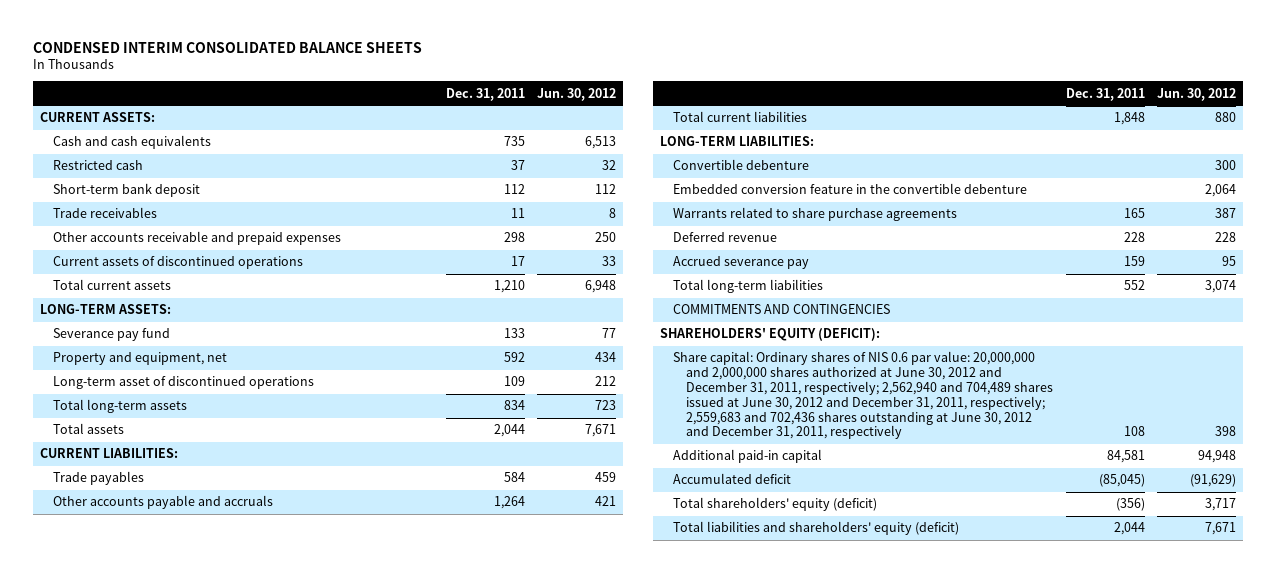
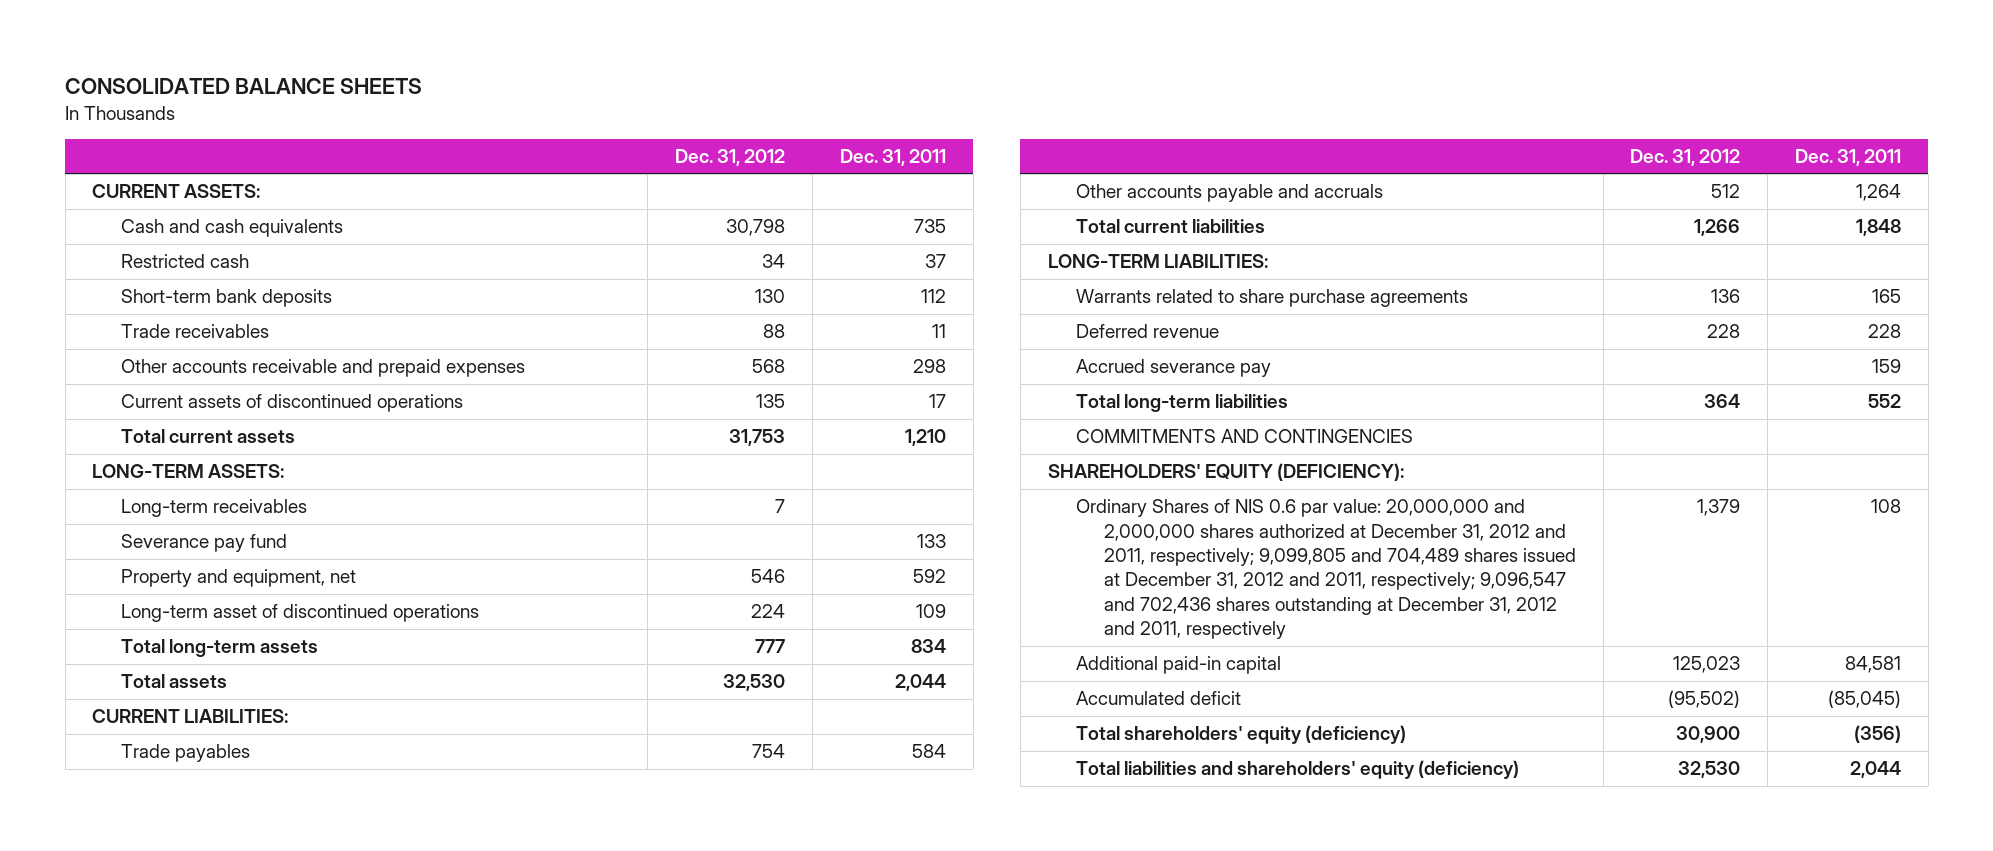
[33,41,423,53] CONDENSED INTERIM CONSOLIDATED BALANCE SHEETS -> [65,78,423,95] CONSOLIDATED BALANCE SHEETS
[537,87,617,101] Jun. 30, 2012 -> none
none -> [675,148,786,166] Dec. 31, 2012
[52,183,200,198] Short-term bank deposit -> [120,289,332,308] Short-term bank deposits
none -> [120,499,307,518] Long-term receivables
[672,159,809,171] Convertible debenture -> none
[672,183,1027,195] Embedded conversion feature in the convertible debenture -> none
[659,328,880,342] SHAREHOLDERS' EQUITY (DEFICIT): -> [1047,463,1404,482] SHAREHOLDERS' EQUITY (DEFICIENCY):
[672,351,1053,440] Share capital: Ordinary shares of NIS 0.6 par value: 20,000,000 and 2,000,000 shares authorized at June 30, 2012 and December 31, 2011, respectively; 2,562,940 and 704,489 shares issued at June 30, 2012 and December 31, 2011, respectively; 2,559,683 and 702,436 shares outstanding at June 30, 2012 and December 31, 2011, respectively -> [1075,499,1576,640] Ordinary Shares of NIS 0.6 par value: 20,000,000 and 2,000,000 shares authorized at December 31, 2012 and 2011, respectively; 9,099,805 and 704,489 shares issued at December 31, 2012 and 2011, respectively; 9,096,547 and 702,436 shares outstanding at December 31, 2012 and 2011, respectively
[672,497,877,512] Total shareholders' equity (deficit) -> [1075,725,1406,745] Total shareholders' equity (deficiency)
[672,521,959,536] Total liabilities and shareholders' equity (deficit) -> [1075,760,1519,780] Total liabilities and shareholders' equity (deficiency)

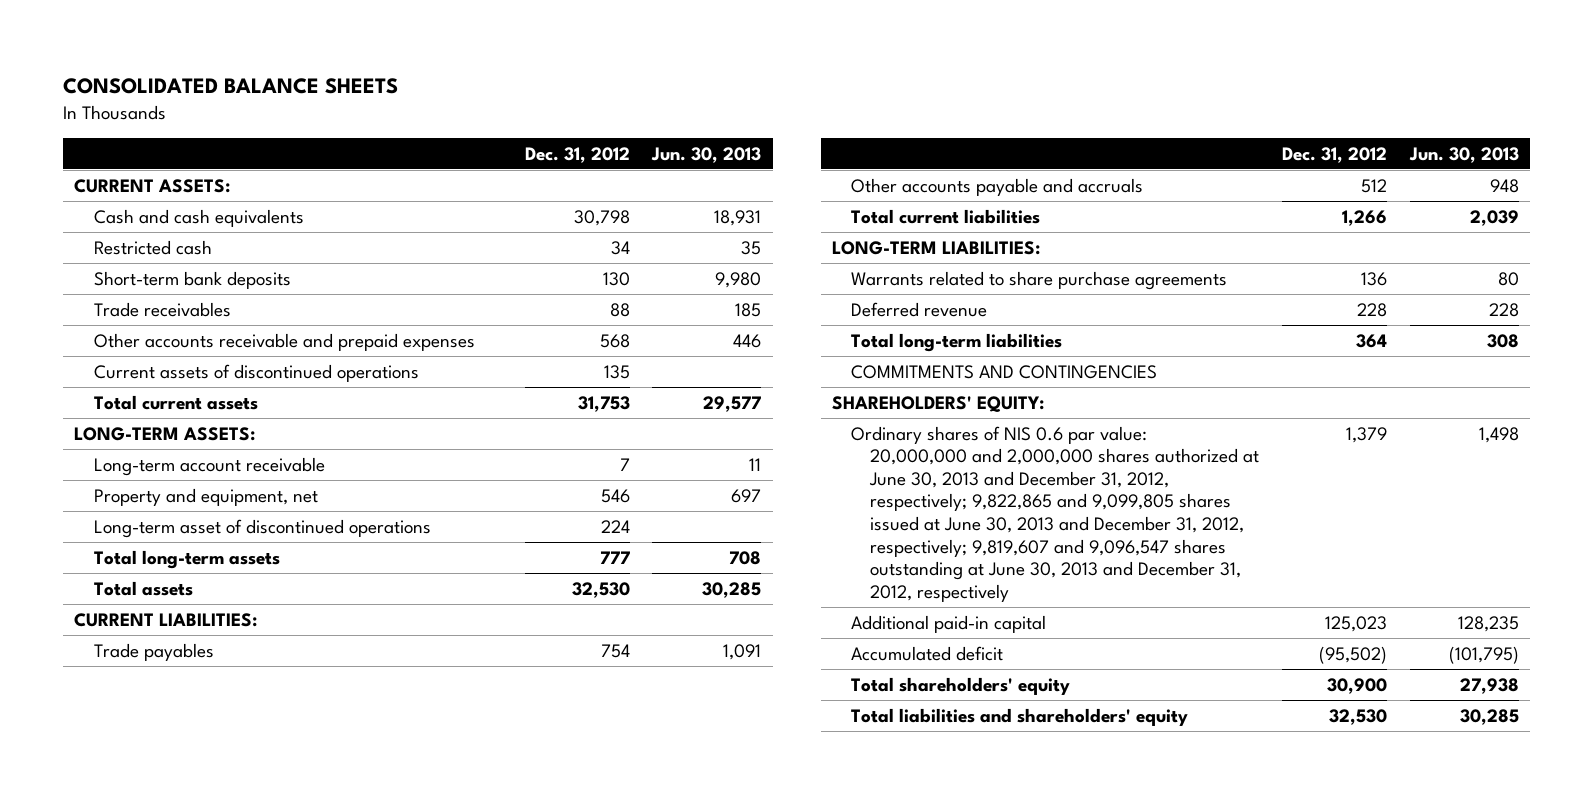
[839,148,946,166] Dec. 31, 2011 -> none
none -> [651,146,762,163] Jun. 30, 2013
[120,534,287,553] Severance pay fund -> none
[120,499,307,518] Long-term receivables -> [93,456,325,476] Long-term account receivable
[1075,359,1271,378] Accrued severance pay -> none
[1047,463,1404,482] SHAREHOLDERS' EQUITY (DEFICIENCY): -> [832,395,1045,412] SHAREHOLDERS' EQUITY:
[1075,499,1576,640] Ordinary Shares of NIS 0.6 par value: 20,000,000 and 2,000,000 shares authorized at December 31, 2012 and 2011, respectively; 9,099,805 and 704,489 shares issued at December 31, 2012 and 2011, respectively; 9,096,547 and 702,436 shares outstanding at December 31, 2012 and 2011, respectively -> [851,425,1260,602] Ordinary shares of NIS 0.6 par value: 20,000,000 and 2,000,000 shares authorized at June 30, 2013 and December 31, 2012, respectively; 9,822,865 and 9,099,805 shares issued at June 30, 2013 and December 31, 2012, respectively; 9,819,607 and 9,096,547 shares outstanding at June 30, 2013 and December 31, 2012, respectively
[1075,725,1406,745] Total shareholders' equity (deficiency) -> [851,676,1071,695] Total shareholders' equity
[1075,760,1519,780] Total liabilities and shareholders' equity (deficiency) -> [851,707,1189,726] Total liabilities and shareholders' equity

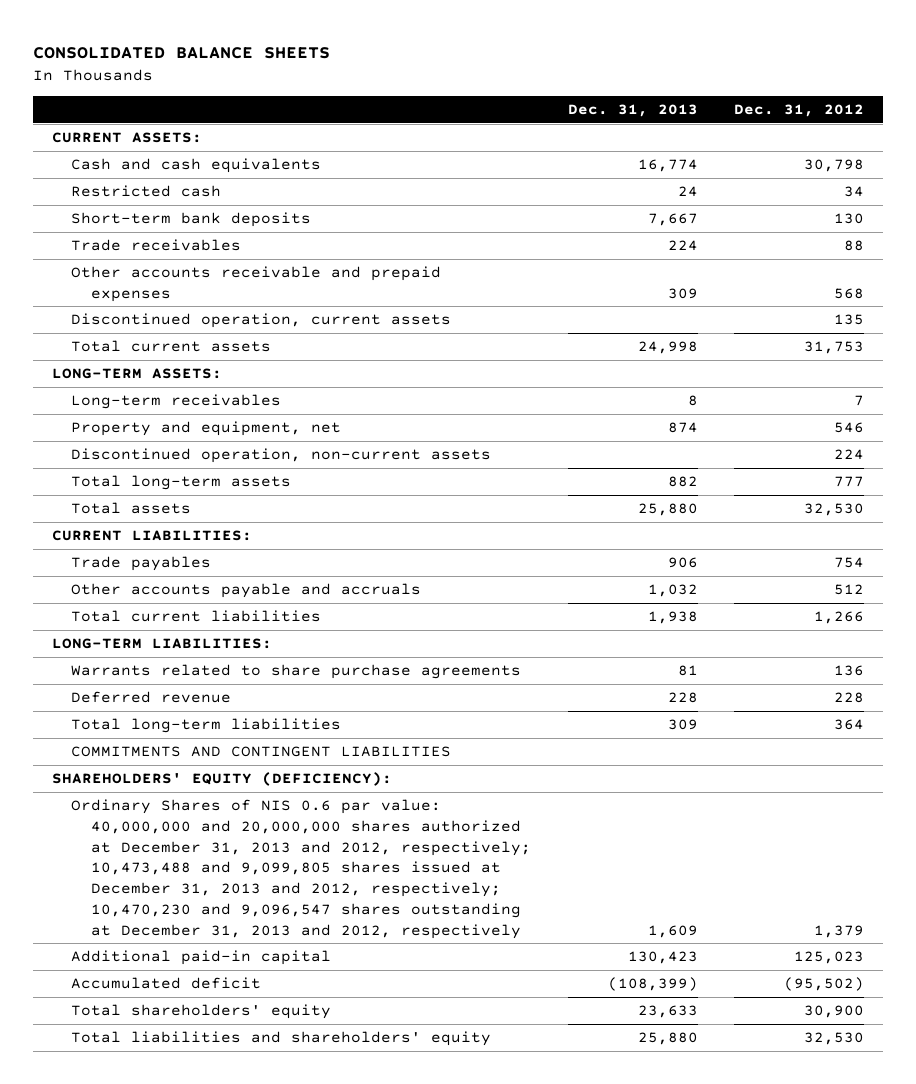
[651,146,762,163] Jun. 30, 2013 -> none
none -> [567,104,698,118] Dec. 31, 2013
[93,363,419,382] Current assets of discontinued operations -> [71,313,452,329] Discontinued operation, current assets
[93,456,325,476] Long-term account receivable -> [71,394,282,410] Long-term receivables
[93,518,431,538] Long-term asset of discontinued operations -> [71,448,492,464] Discontinued operation, non-current assets
[851,364,1158,379] COMMITMENTS AND CONTINGENCIES -> [71,746,452,758] COMMITMENTS AND CONTINGENT LIABILITIES
[832,395,1045,412] SHAREHOLDERS' EQUITY: -> [51,772,392,787] SHAREHOLDERS' EQUITY (DEFICIENCY):
[851,425,1260,602] Ordinary shares of NIS 0.6 par value: 20,000,000 and 2,000,000 shares authorized at June 30, 2013 and December 31, 2012, respectively; 9,822,865 and 9,099,805 shares issued at June 30, 2013 and December 31, 2012, respectively; 9,819,607 and 9,096,547 shares outstanding at June 30, 2013 and December 31, 2012, respectively -> [71,799,531,939] Ordinary Shares of NIS 0.6 par value: 40,000,000 and 20,000,000 shares authorized at December 31, 2013 and 2012, respectively; 10,473,488 and 9,099,805 shares issued at December 31, 2013 and 2012, respectively; 10,470,230 and 9,096,547 shares outstanding at December 31, 2013 and 2012, respectively

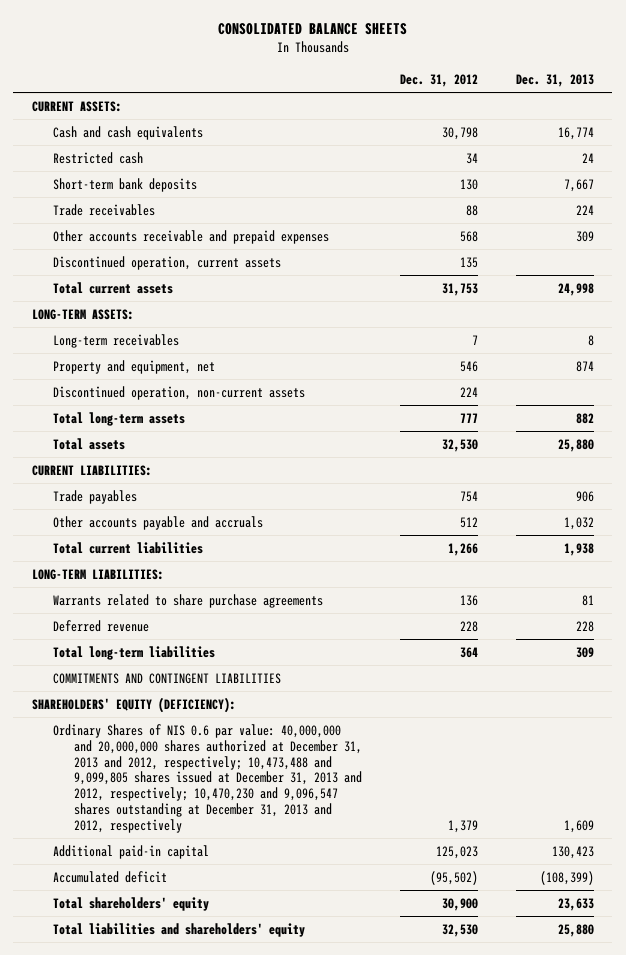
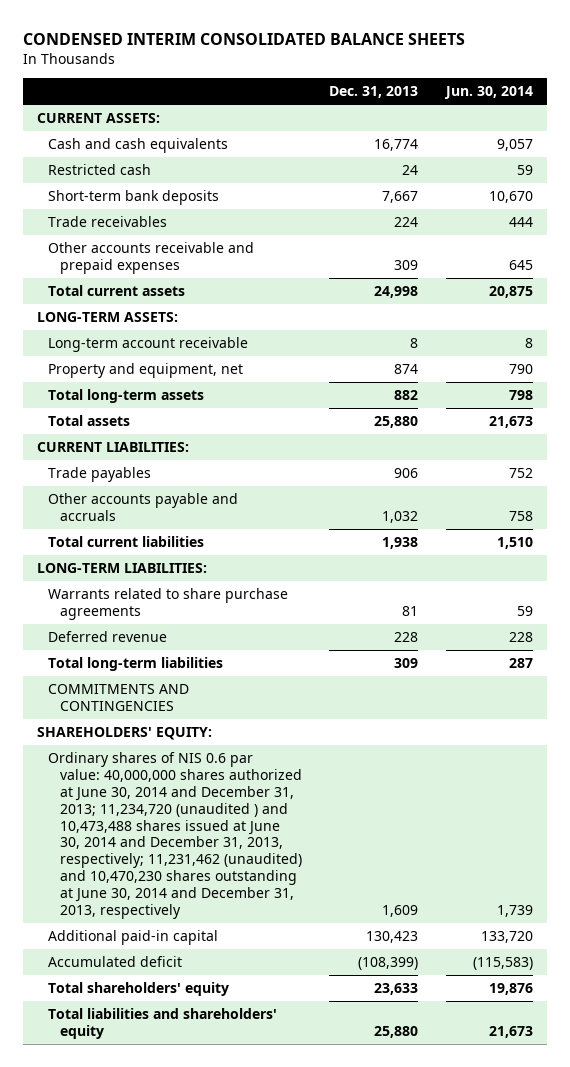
[217,23,407,36] CONSOLIDATED BALANCE SHEETS -> [23,32,466,45] CONDENSED INTERIM CONSOLIDATED BALANCE SHEETS
[399,73,478,87] Dec. 31, 2012 -> none
none -> [443,86,533,100] Jun. 30, 2014
[53,255,282,270] Discontinued operation, current assets -> none
[53,333,180,348] Long-term receivables -> [48,337,249,353] Long-term account receivable
[53,385,306,400] Discontinued operation, non-current assets -> none
[53,672,282,684] COMMITMENTS AND CONTINGENT LIABILITIES -> [48,684,190,711] COMMITMENTS AND CONTINGENCIES
[32,696,237,713] SHAREHOLDERS' EQUITY (DEFICIENCY): -> [36,727,212,741] SHAREHOLDERS' EQUITY:
[53,723,363,833] Ordinary Shares of NIS 0.6 par value: 40,000,000 and 20,000,000 shares authorized at December 31, 2013 and 2012, respectively; 10,473,488 and 9,099,805 shares issued at December 31, 2013 and 2012, respectively; 10,470,230 and 9,096,547 shares outstanding at December 31, 2013 and 2012, respectively -> [48,752,302,919] Ordinary shares of NIS 0.6 par value: 40,000,000 shares authorized at June 30, 2014 and December 31, 2013; 11,234,720 (unaudited ) and 10,473,488 shares issued at June 30, 2014 and December 31, 2013, respectively; 11,231,462 (unaudited) and 10,470,230 shares outstanding at June 30, 2014 and December 31, 2013, respectively

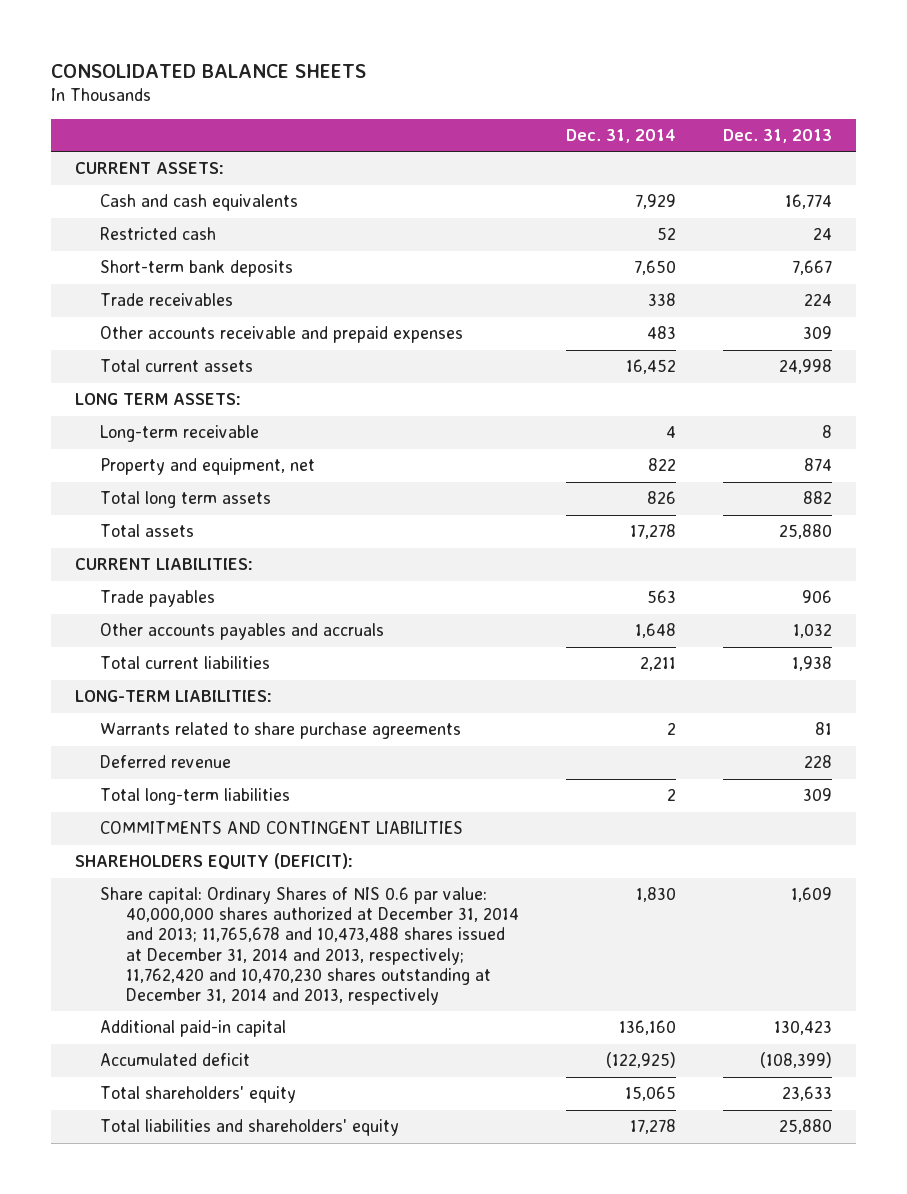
[23,32,466,45] CONDENSED INTERIM CONSOLIDATED BALANCE SHEETS -> [51,63,367,78] CONSOLIDATED BALANCE SHEETS
[443,86,533,100] Jun. 30, 2014 -> none
none -> [566,128,677,143] Dec. 31, 2014
[36,312,178,323] LONG-TERM ASSETS: -> [74,393,241,406] LONG TERM ASSETS:
[48,337,249,353] Long-term account receivable -> [100,425,260,443] Long-term receivable
[48,389,205,404] Total long-term assets -> [100,491,272,509] Total long term assets
[48,493,239,521] Other accounts payable and accruals -> [100,623,385,641] Other accounts payables and accruals
[48,684,190,711] COMMITMENTS AND CONTINGENCIES -> [100,821,464,835] COMMITMENTS AND CONTINGENT LIABILITIES
[36,727,212,741] SHAREHOLDERS' EQUITY: -> [74,853,353,871] SHAREHOLDERS EQUITY (DEFICIT):
[48,752,302,919] Ordinary shares of NIS 0.6 par value: 40,000,000 shares authorized at June 30, 2014 and December 31, 2013; 11,234,720 (unaudited ) and 10,473,488 shares issued at June 30, 2014 and December 31, 2013, respectively; 11,231,462 (unaudited) and 10,470,230 shares outstanding at June 30, 2014 and December 31, 2013, respectively -> [100,887,519,1005] Share capital: Ordinary Shares of NIS 0.6 par value: 40,000,000 shares authorized at December 31, 2014 and 2013; 11,765,678 and 10,473,488 shares issued at December 31, 2014 and 2013, respectively; 11,762,420 and 10,470,230 shares outstanding at December 31, 2014 and 2013, respectively

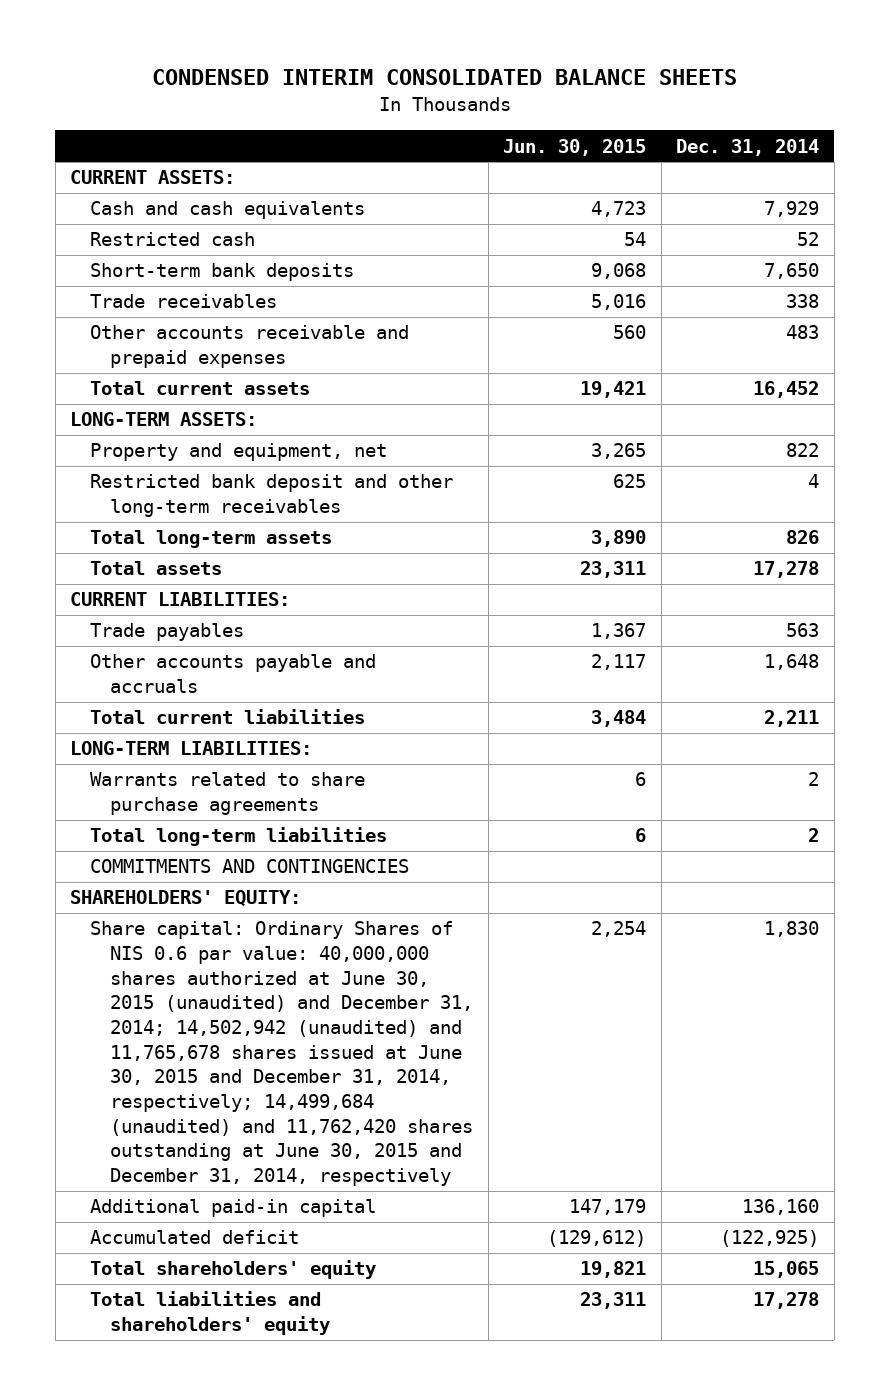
[51,63,367,78] CONSOLIDATED BALANCE SHEETS -> [151,68,737,85] CONDENSED INTERIM CONSOLIDATED BALANCE SHEETS
[723,128,833,143] Dec. 31, 2013 -> none
none -> [503,138,647,156] Jun. 30, 2015
[100,425,260,443] Long-term receivable -> none
[74,393,241,406] LONG TERM ASSETS: -> [70,412,258,427] LONG-TERM ASSETS:
none -> [90,474,454,518] Restricted bank deposit and other long-term receivables
[100,491,272,509] Total long term assets -> [90,530,333,549] Total long-term assets
[100,623,385,641] Other accounts payables and accruals -> [90,654,377,694] Other accounts payable and accruals
[100,755,232,769] Deferred revenue -> none
[100,821,464,835] COMMITMENTS AND CONTINGENT LIABILITIES -> [90,859,410,874] COMMITMENTS AND CONTINGENCIES
[74,853,353,871] SHAREHOLDERS EQUITY (DEFICIT): -> [70,890,302,907] SHAREHOLDERS' EQUITY:
[100,887,519,1005] Share capital: Ordinary Shares of NIS 0.6 par value: 40,000,000 shares authorized at December 31, 2014 and 2013; 11,765,678 and 10,473,488 shares issued at December 31, 2014 and 2013, respectively; 11,762,420 and 10,470,230 shares outstanding at December 31, 2014 and 2013, respectively -> [90,921,474,1187] Share capital: Ordinary Shares of NIS 0.6 par value: 40,000,000 shares authorized at June 30, 2015 (unaudited) and December 31, 2014; 14,502,942 (unaudited) and 11,765,678 shares issued at June 30, 2015 and December 31, 2014, respectively; 14,499,684 (unaudited) and 11,762,420 shares outstanding at June 30, 2015 and December 31, 2014, respectively

